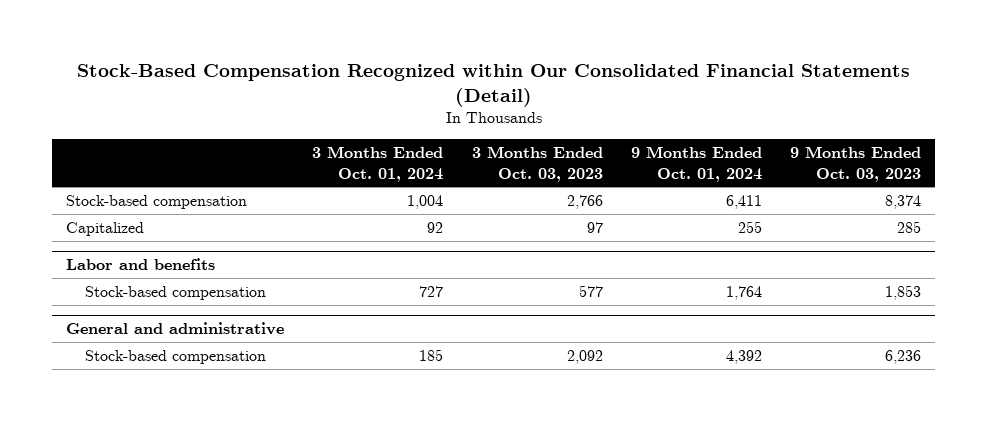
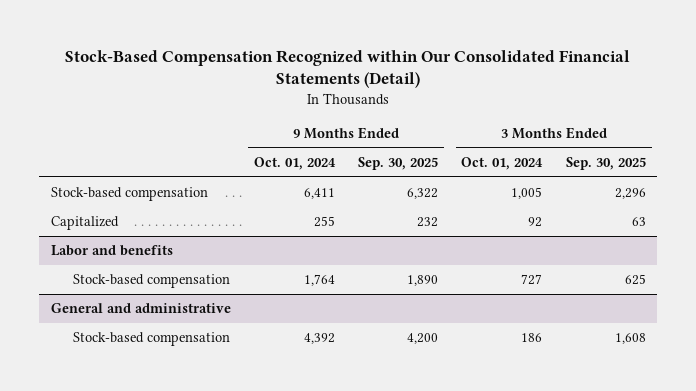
[471,146,603,182] 3 Months Ended Oct. 03, 2023 -> none
[789,146,921,182] 9 Months Ended Oct. 03, 2023 -> none
none -> [358,156,439,170] Sep. 30, 2025
none -> [565,156,646,170] Sep. 30, 2025
[407,194,444,209] 1,004 -> [511,187,543,200] 1,005
[419,348,444,361] 185 -> [521,333,543,343] 186

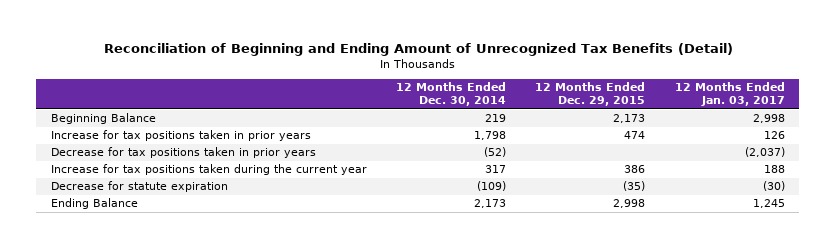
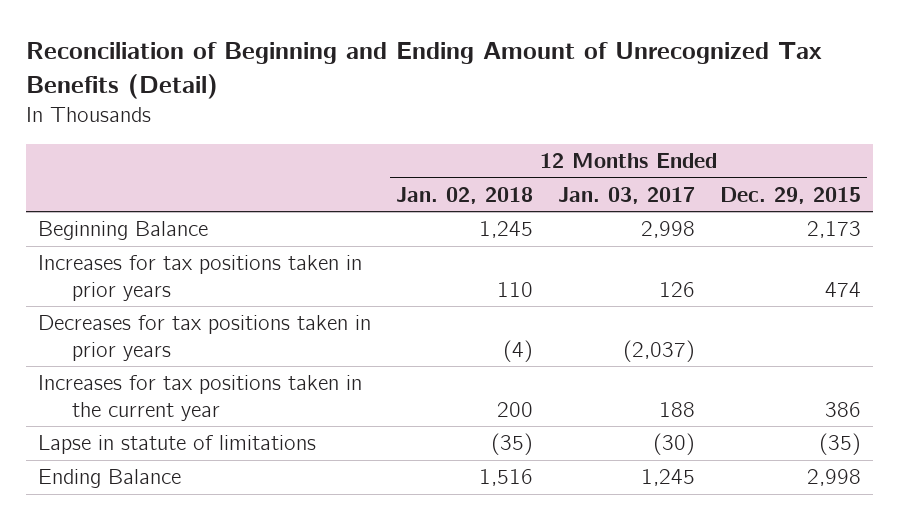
[395,82,506,107] 12 Months Ended Dec. 30, 2014 -> none
none -> [396,186,534,204] Jan. 02, 2018
[50,130,311,142] Increase for tax positions taken in prior years -> [38,255,363,301] Increases for tax positions taken in prior years
[50,147,316,159] Decrease for tax positions taken in prior years -> [38,315,372,361] Decreases for tax positions taken in prior years
[50,164,367,176] Increase for tax positions taken during the current year -> [38,375,363,421] Increases for tax positions taken in the current year
[50,181,228,193] Decrease for statute expiration -> [38,435,317,455] Lapse in statute of limitations

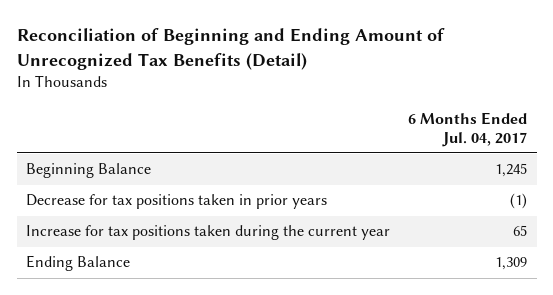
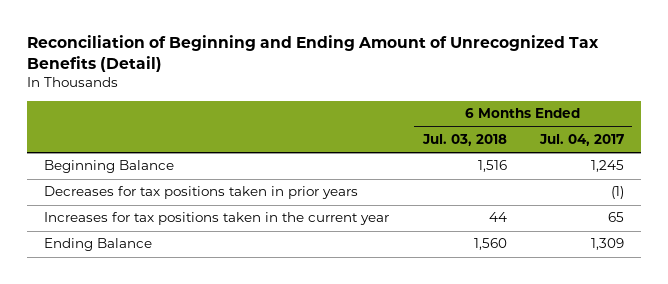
none -> [421,133,507,146] Jul. 03, 2018
[25,194,327,210] Decrease for tax positions taken in prior years -> [44,186,359,200] Decreases for tax positions taken in prior years
[25,225,390,241] Increase for tax positions taken during the current year -> [44,212,390,226] Increases for tax positions taken in the current year

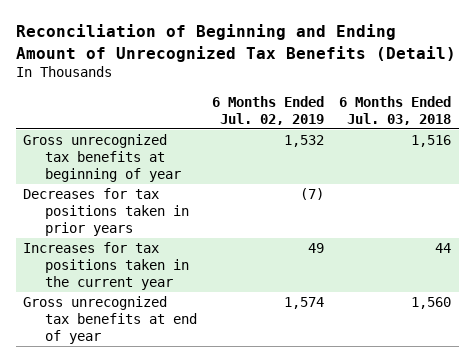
[539,133,625,146] Jul. 04, 2017 -> none
none -> [212,95,325,125] 6 Months Ended Jul. 02, 2019
[44,160,175,174] Beginning Balance -> [23,134,182,183] Gross unrecognized tax benefits at beginning of year
[44,238,153,252] Ending Balance -> [23,296,198,345] Gross unrecognized tax benefits at end of year

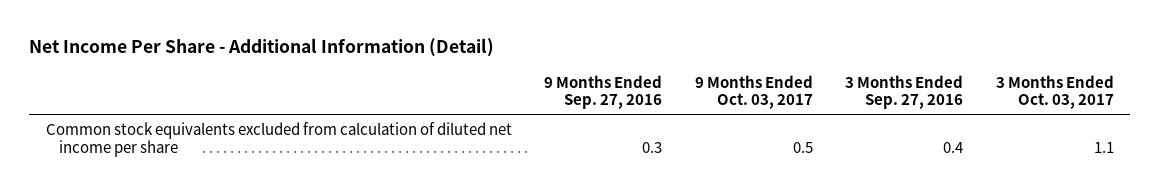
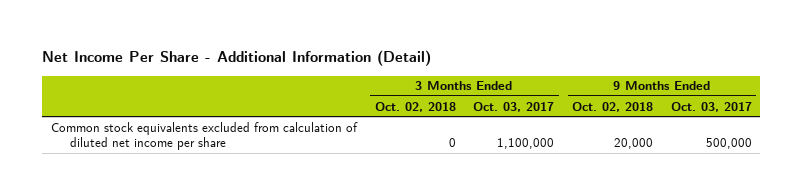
[544,74,663,110] 9 Months Ended Sep. 27, 2016 -> none
[845,74,964,110] 3 Months Ended Sep. 27, 2016 -> none
none -> [374,101,456,112] Oct. 02, 2018
none -> [571,101,653,112] Oct. 02, 2018
[792,141,813,153] 0.5 -> [705,138,752,150] 500,000
[1093,141,1114,153] 1.1 -> [497,138,555,150] 1,100,000

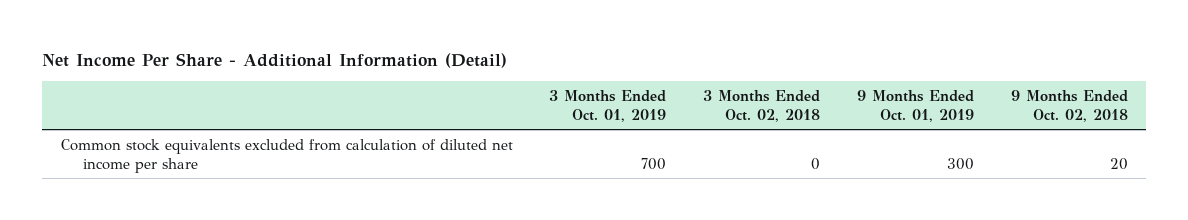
[473,101,555,112] Oct. 03, 2017 -> none
[670,101,752,112] Oct. 03, 2017 -> none
none -> [549,89,667,122] 3 Months Ended Oct. 01, 2019
none -> [856,89,974,122] 9 Months Ended Oct. 01, 2019
[613,138,653,150] 20,000 -> [1109,157,1128,170] 20

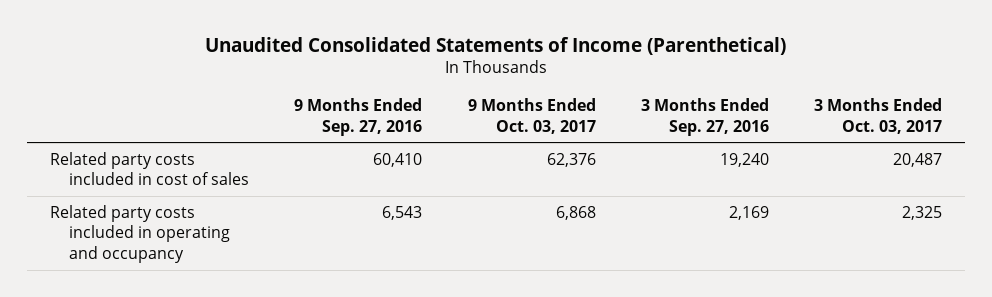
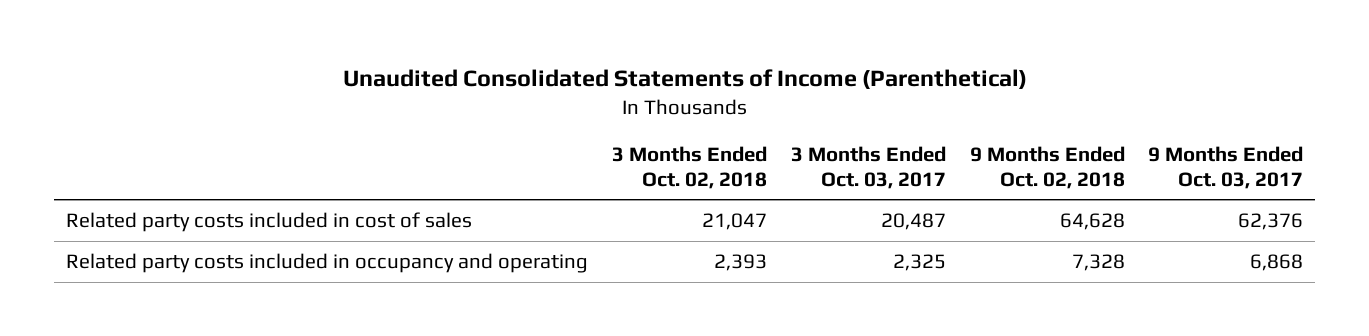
[294,98,423,136] 9 Months Ended Sep. 27, 2016 -> none
[640,98,769,136] 3 Months Ended Sep. 27, 2016 -> none
none -> [611,146,767,189] 3 Months Ended Oct. 02, 2018
none -> [969,146,1125,189] 9 Months Ended Oct. 02, 2018
[49,204,231,264] Related party costs included in operating and occupancy -> [65,253,588,274] Related party costs included in occupancy and operating

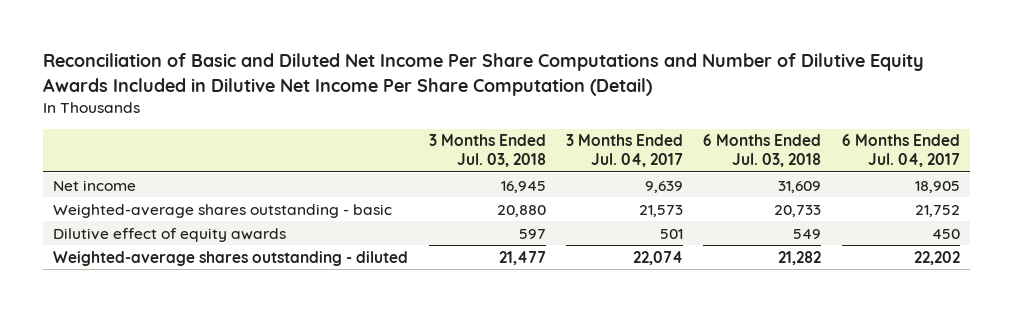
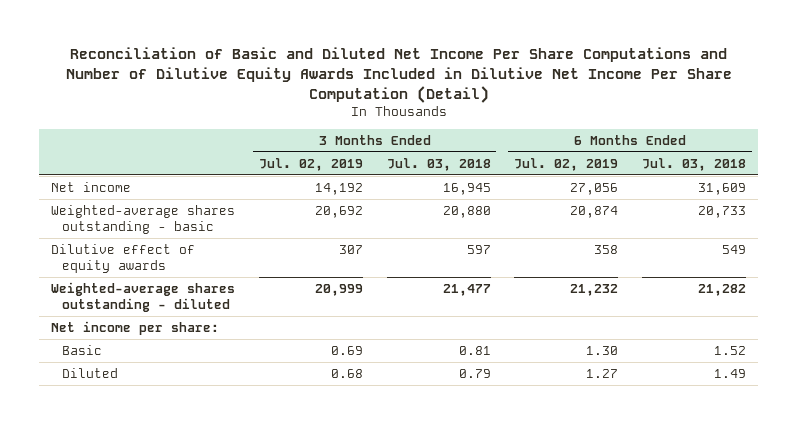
[565,134,683,167] 3 Months Ended Jul. 04, 2017 -> none
[841,134,960,167] 6 Months Ended Jul. 04, 2017 -> none
none -> [258,157,363,171] Jul. 02, 2019
none -> [514,157,619,171] Jul. 02, 2019
none -> [51,320,220,335] Net income per share:
none -> [61,344,102,355] Basic
none -> [61,367,118,378] Diluted

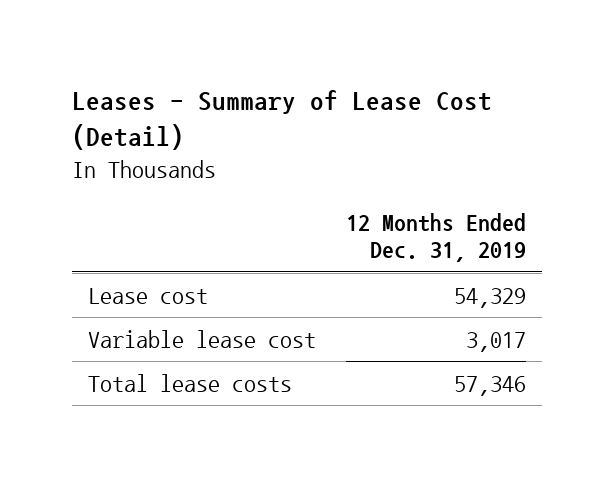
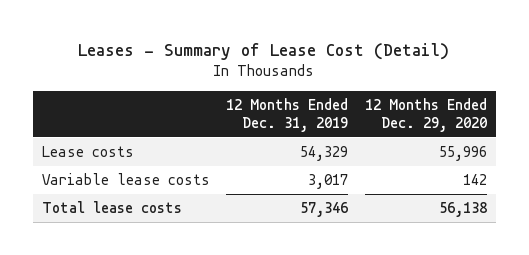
none -> [365,98,488,132] 12 Months Ended Dec. 29, 2020
[87,287,208,304] Lease cost -> [41,146,134,158] Lease costs
[87,329,316,348] Variable lease cost -> [41,173,210,186] Variable lease costs

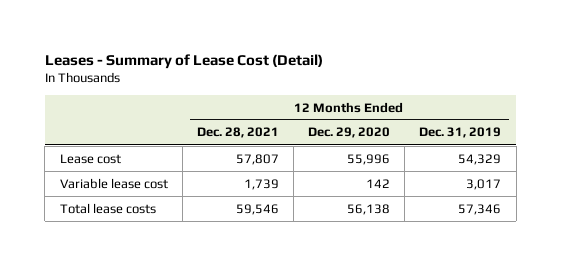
none -> [196,127,279,139] Dec. 28, 2021
[41,146,134,158] Lease costs -> [59,153,121,164] Lease cost
[41,173,210,186] Variable lease costs -> [59,177,168,189] Variable lease cost

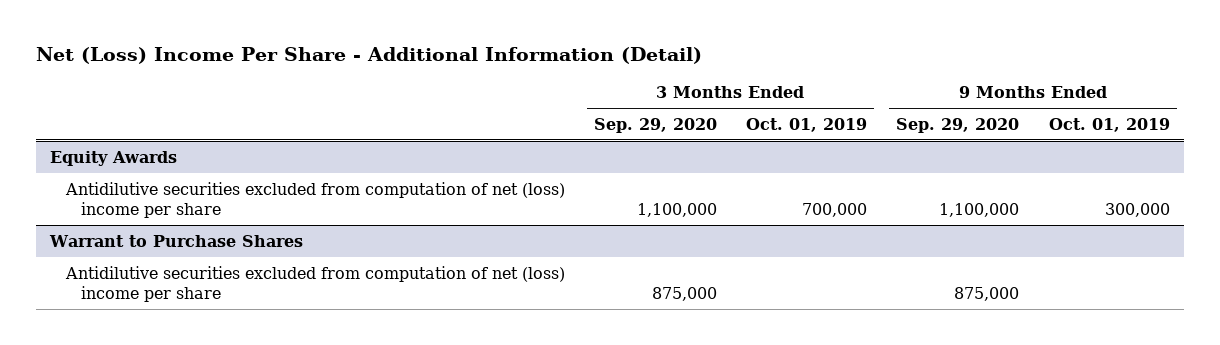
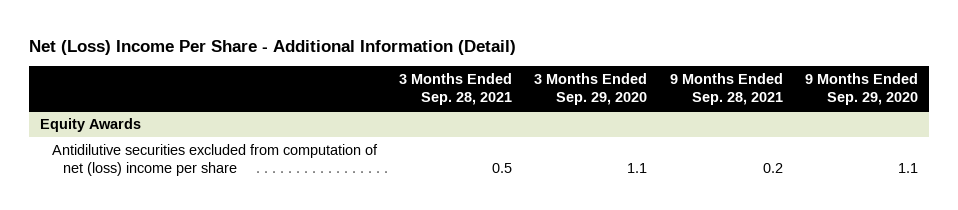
[746,117,868,132] Oct. 01, 2019 -> none
[1048,117,1170,132] Oct. 01, 2019 -> none
none -> [399,73,513,106] 3 Months Ended Sep. 28, 2021
none -> [669,73,783,106] 9 Months Ended Sep. 28, 2021
[49,234,304,247] Warrant to Purchase Shares -> none
[64,265,565,302] Antidilutive securities excluded from computation of net (loss) income per share -> none
[636,202,717,217] 1,100,000 -> [627,162,648,173] 1.1
[939,202,1020,217] 1,100,000 -> [897,162,918,173] 1.1

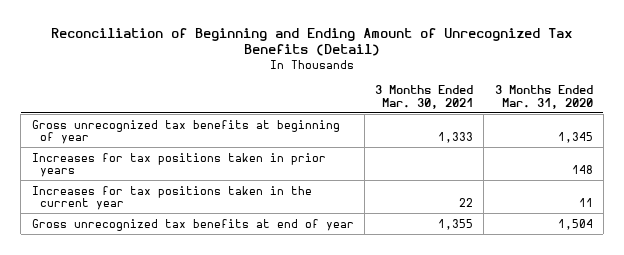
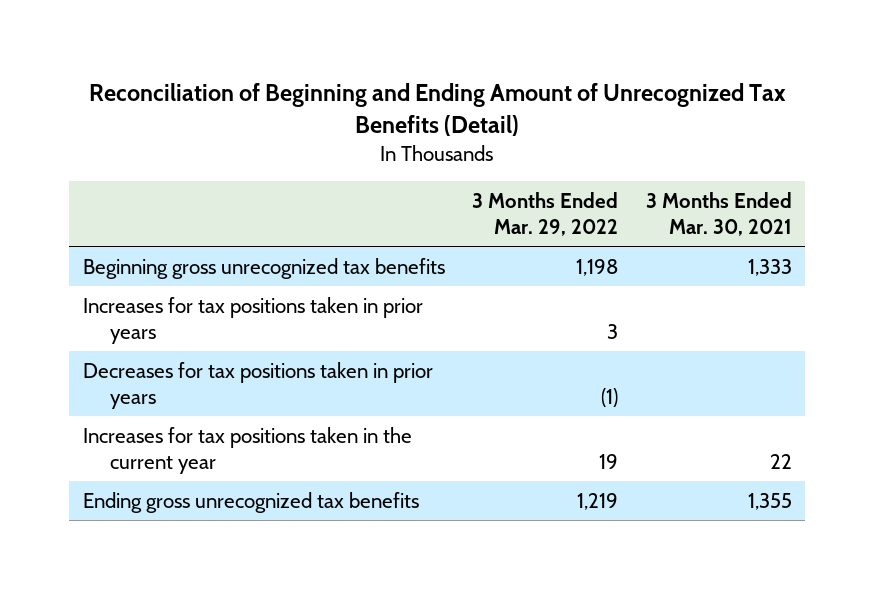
[494,85,593,109] 3 Months Ended Mar. 31, 2020 -> none
none -> [472,191,619,236] 3 Months Ended Mar. 29, 2022
[31,119,340,145] Gross unrecognized tax benefits at beginning of year -> [83,257,446,279] Beginning gross unrecognized tax benefits
none -> [83,361,434,409] Decreases for tax positions taken in prior years
[31,218,354,231] Gross unrecognized tax benefits at end of year -> [83,491,420,513] Ending gross unrecognized tax benefits

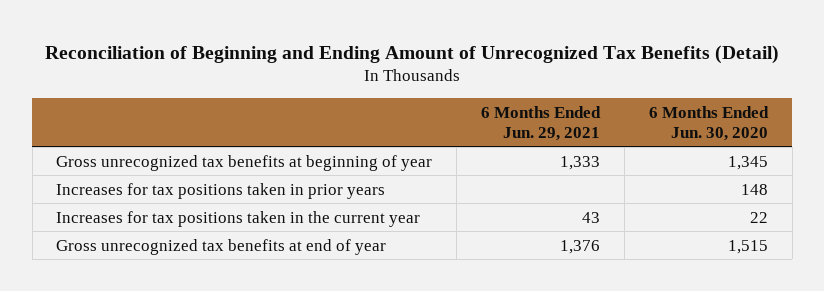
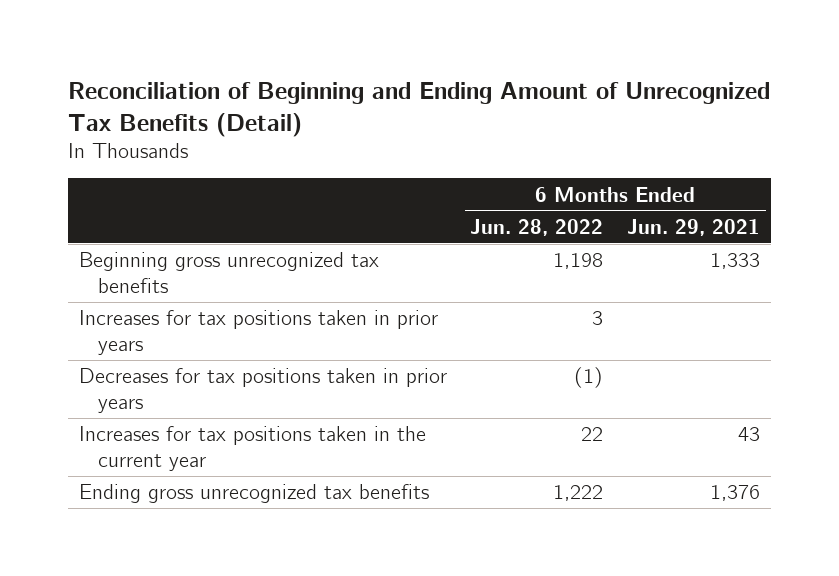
[648,106,769,141] 6 Months Ended Jun. 30, 2020 -> none
none -> [470,218,604,236] Jun. 28, 2022
[56,154,433,171] Gross unrecognized tax benefits at beginning of year -> [79,252,380,293] Beginning gross unrecognized tax benefits
none -> [79,368,448,413] Decreases for tax positions taken in prior years
[56,238,387,255] Gross unrecognized tax benefits at end of year -> [79,484,430,504] Ending gross unrecognized tax benefits

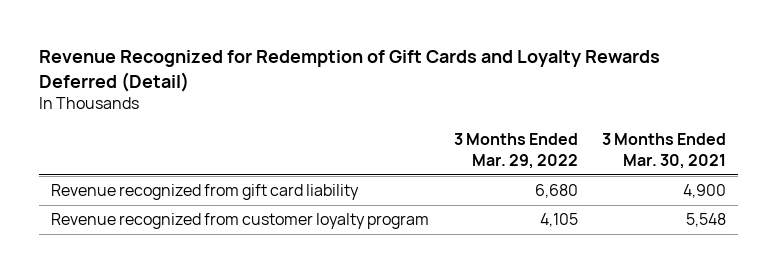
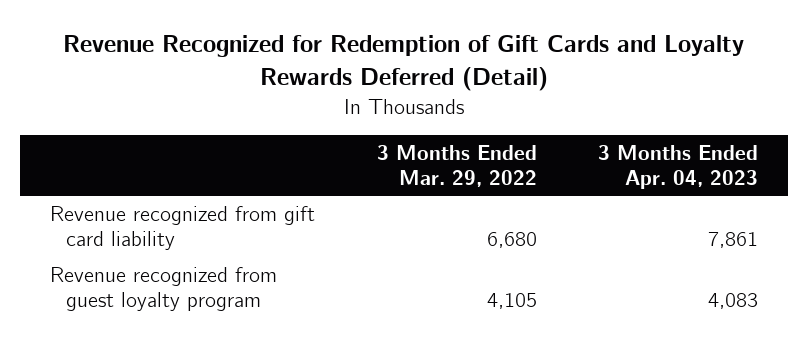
[601,133,726,169] 3 Months Ended Mar. 30, 2021 -> none
none -> [597,144,758,190] 3 Months Ended Apr. 04, 2023
[51,213,430,230] Revenue recognized from customer loyalty program -> [50,266,278,312] Revenue recognized from guest loyalty program

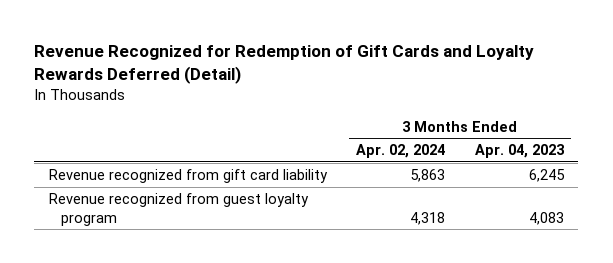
[376,144,537,188] 3 Months Ended Mar. 29, 2022 -> none
none -> [356,144,446,159] Apr. 02, 2024
[707,232,758,249] 7,861 -> [528,168,565,182] 6,245

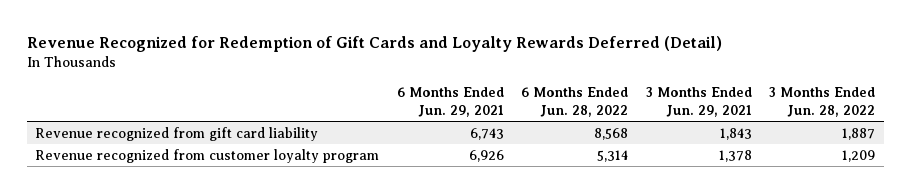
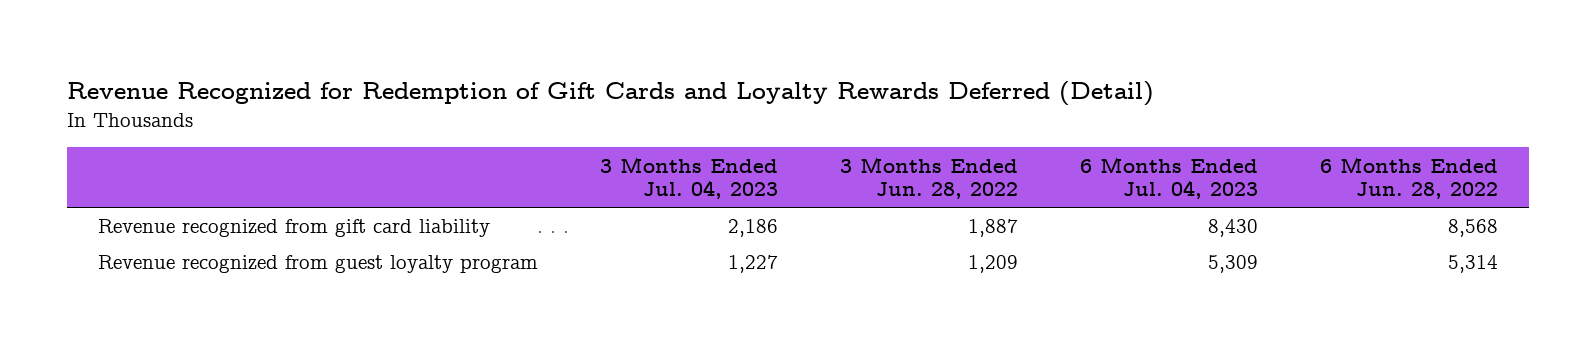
[396,87,504,118] 6 Months Ended Jun. 29, 2021 -> none
[645,87,752,118] 3 Months Ended Jun. 29, 2021 -> none
none -> [599,156,778,200] 3 Months Ended Jul. 04, 2023
none -> [1079,156,1258,200] 6 Months Ended Jul. 04, 2023
[35,148,380,163] Revenue recognized from customer loyalty program -> [97,255,538,274] Revenue recognized from guest loyalty program

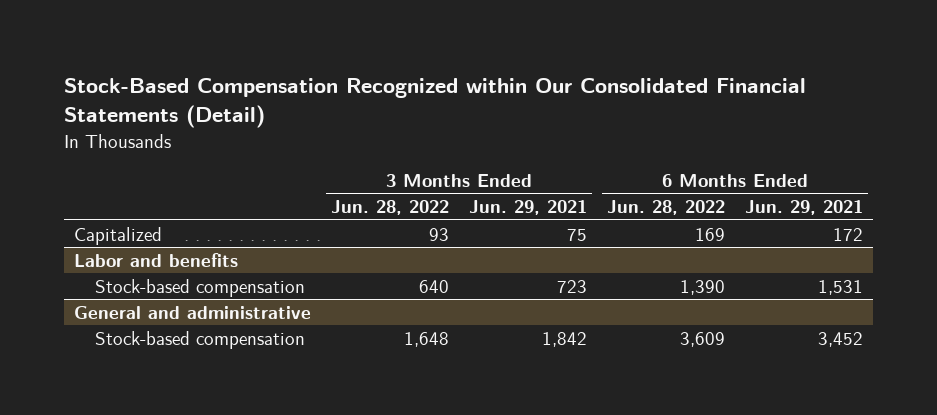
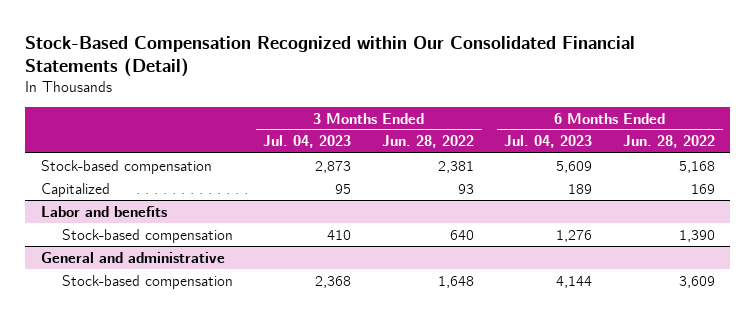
[468,200,587,216] Jun. 29, 2021 -> none
[745,200,864,216] Jun. 29, 2021 -> none
none -> [263,135,352,149] Jul. 04, 2023
none -> [504,135,593,149] Jul. 04, 2023
none -> [40,159,212,174] Stock-based compensation

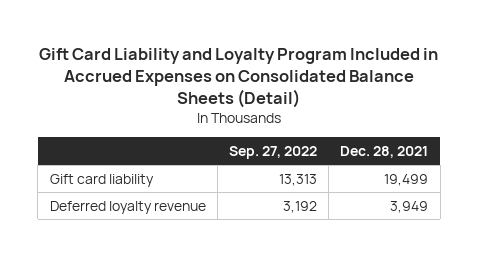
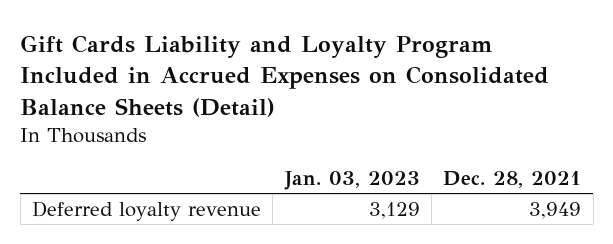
[39,47,439,108] Gift Card Liability and Loyalty Program Included in Accrued Expenses on Consolidated Balance Sheets (Detail) -> [20,34,550,117] Gift Cards Liability and Loyalty Program Included in Accrued Expenses on Consolidated Balance Sheets (Detail)
[229,145,318,159] Sep. 27, 2022 -> none
none -> [283,171,420,191] Jan. 03, 2023
[49,173,154,187] Gift card liability -> none

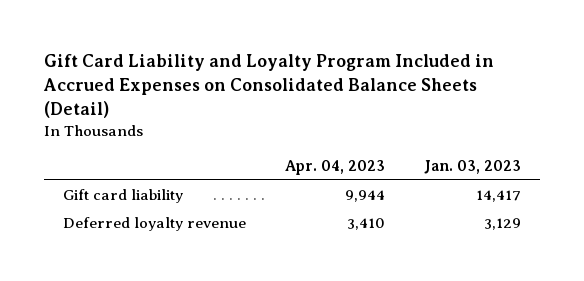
[20,34,550,117] Gift Cards Liability and Loyalty Program Included in Accrued Expenses on Consolidated Balance Sheets (Detail) -> [42,54,494,119] Gift Card Liability and Loyalty Program Included in Accrued Expenses on Consolidated Balance Sheets (Detail)
[443,171,582,189] Dec. 28, 2021 -> none
none -> [284,160,385,176] Apr. 04, 2023
none -> [62,189,183,204] Gift card liability

